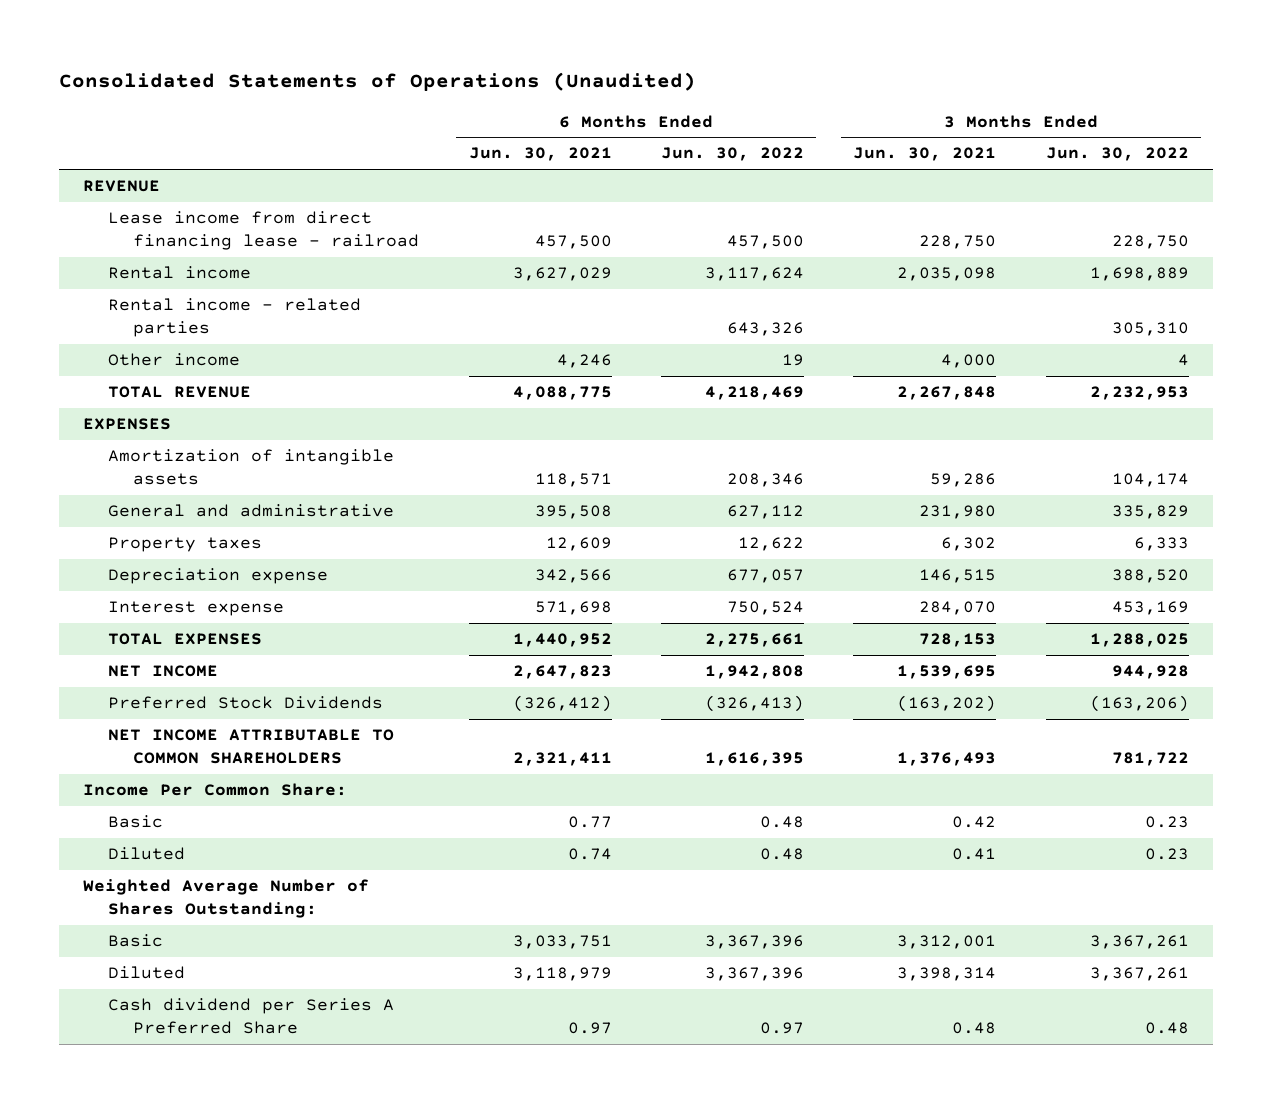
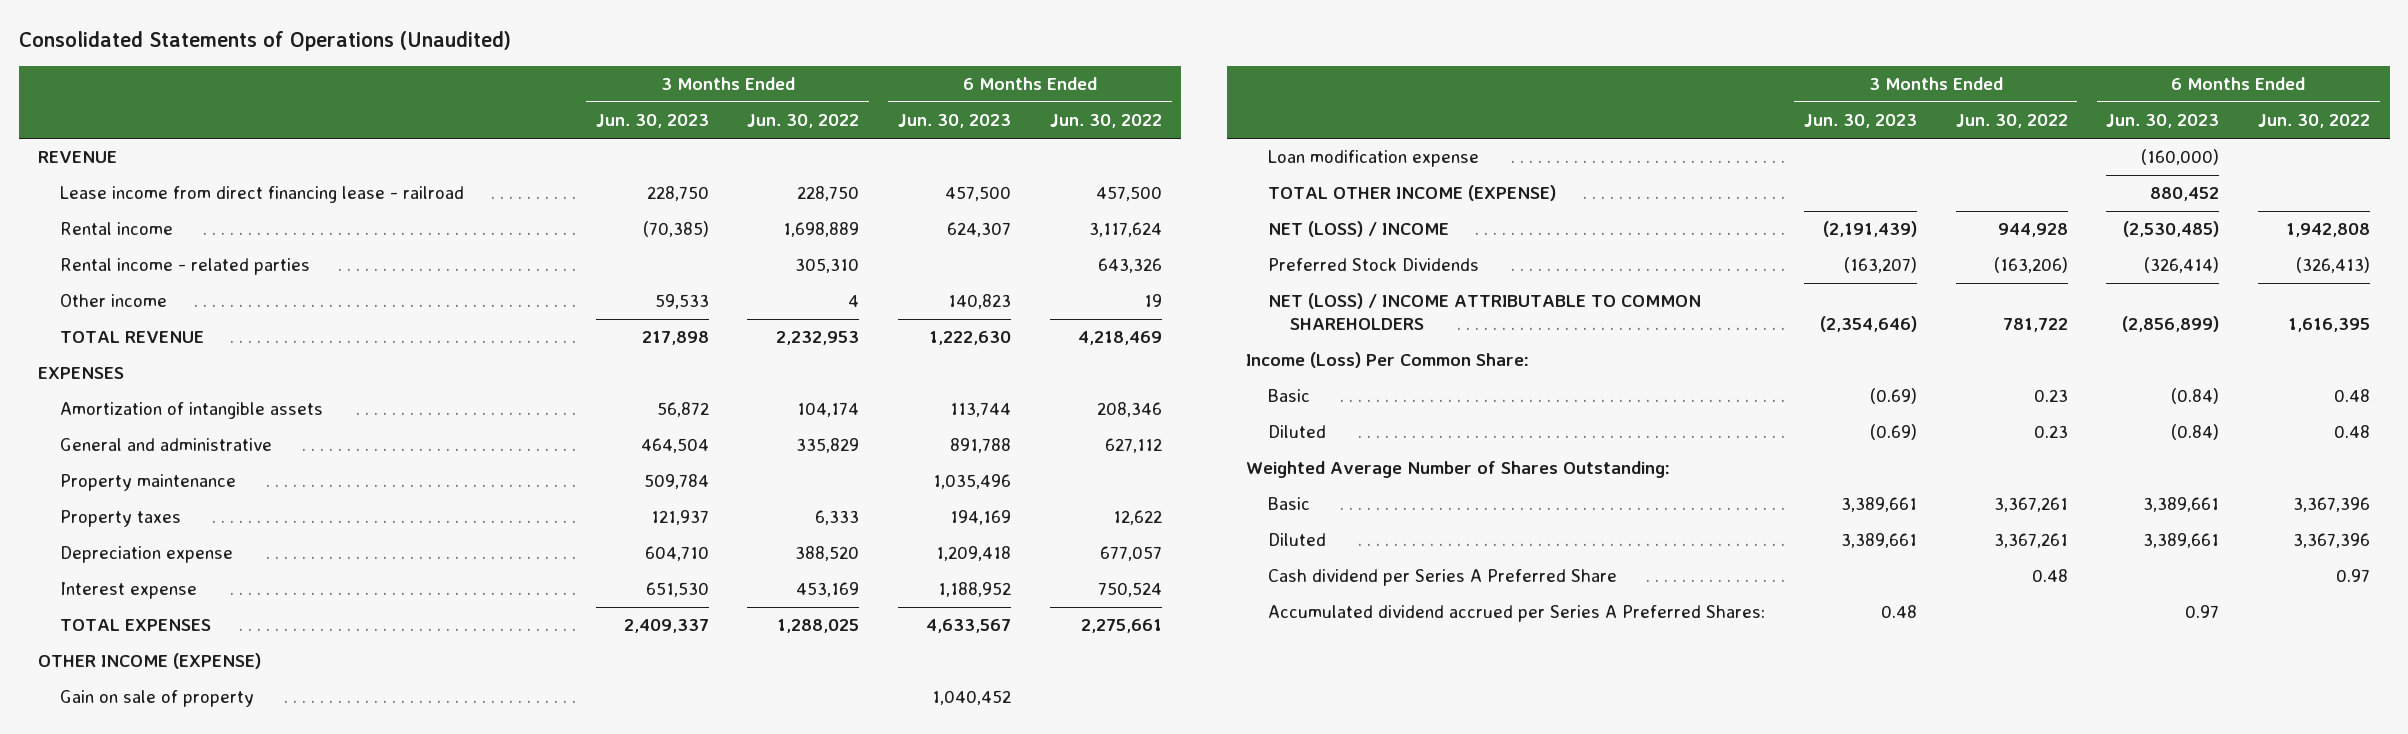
[468,147,612,162] Jun. 30, 2021 -> none
[853,147,997,162] Jun. 30, 2021 -> none
none -> [595,114,709,129] Jun. 30, 2023
none -> [898,114,1012,129] Jun. 30, 2023
none -> [59,474,236,492] Property maintenance
none -> [38,653,262,670] OTHER INCOME (EXPENSE)
none -> [59,690,254,708] Gain on sale of property
none -> [1268,150,1480,168] Loan modification expense
none -> [1268,185,1557,202] TOTAL OTHER INCOME (EXPENSE)
[108,665,219,678] NET INCOME -> [1268,221,1450,238] NET (LOSS) / INCOME
[108,729,395,765] NET INCOME ATTRIBUTABLE TO COMMON SHAREHOLDERS -> [1268,293,1702,330] NET (LOSS) / INCOME ATTRIBUTABLE TO COMMON SHAREHOLDERS
[83,783,348,797] Income Per Common Share: -> [1246,352,1530,369] Income (Loss) Per Common Share:
none -> [1268,605,1766,623] Accumulated dividend accrued per Series A Preferred Shares:

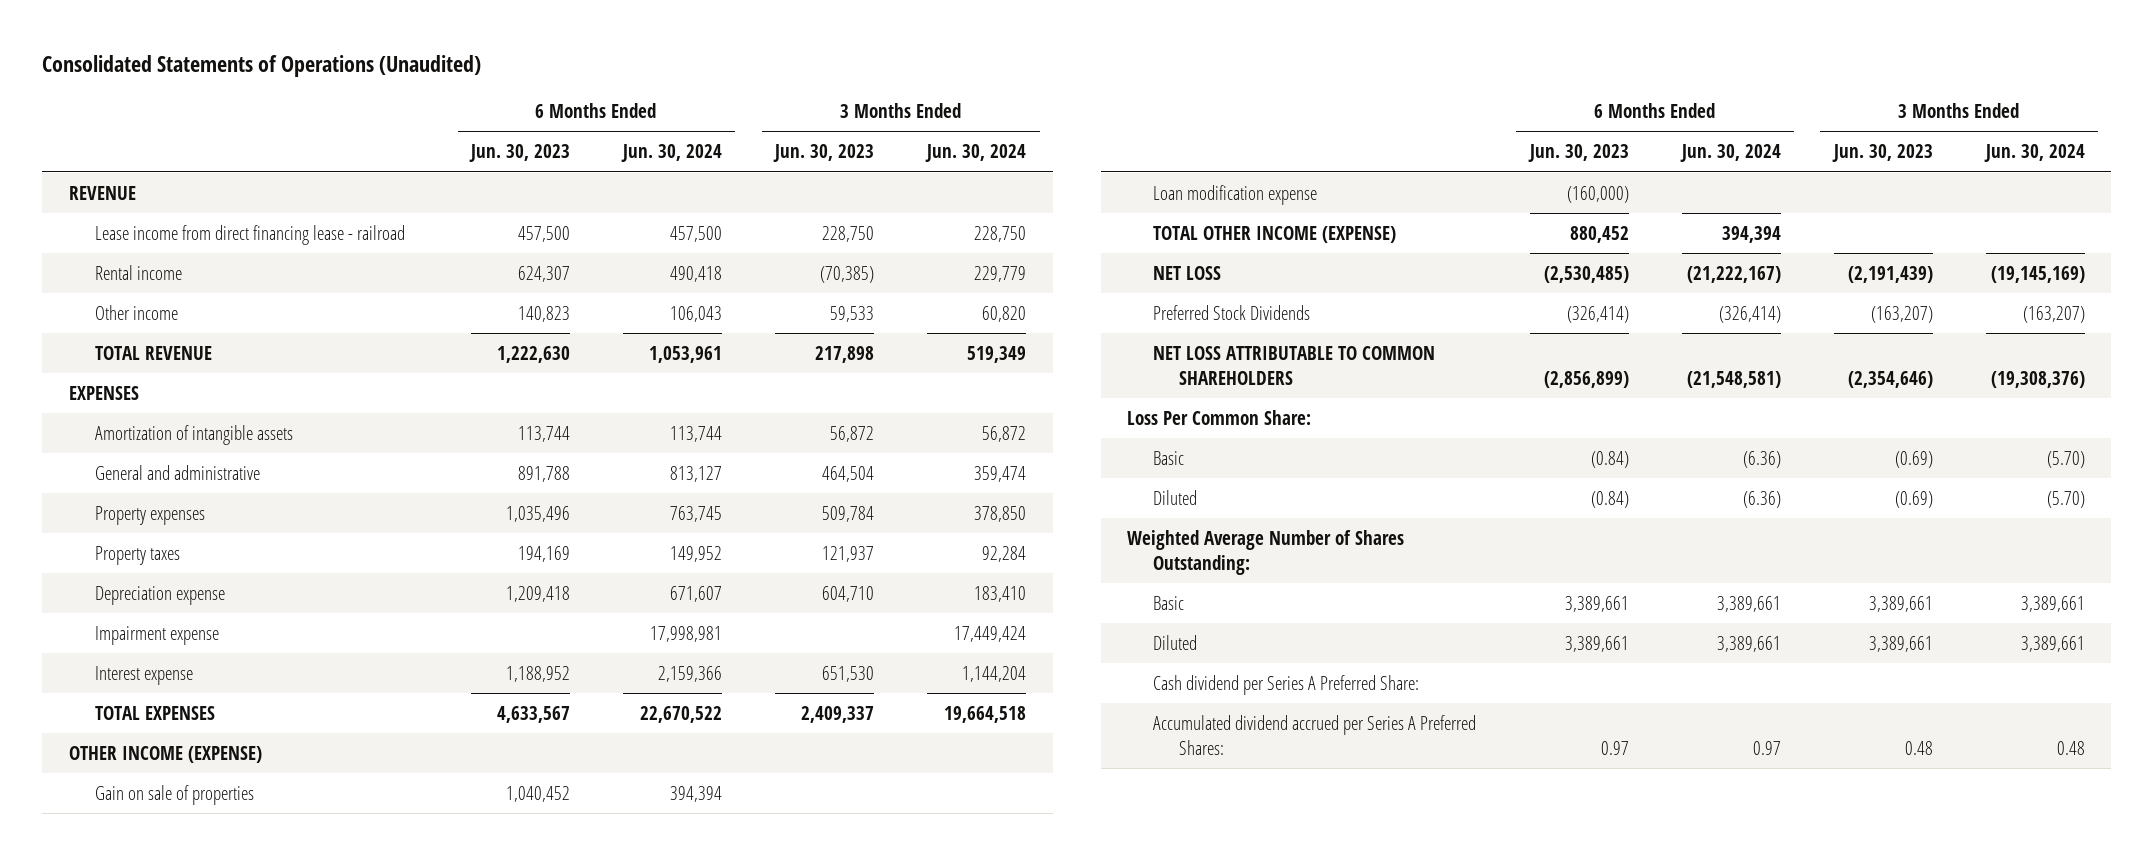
[747,114,860,129] Jun. 30, 2022 -> none
[1049,114,1162,129] Jun. 30, 2022 -> none
none -> [621,144,723,163] Jun. 30, 2024
none -> [925,144,1027,163] Jun. 30, 2024
[59,258,310,276] Rental income - related parties -> none
[59,474,236,492] Property maintenance -> [94,505,205,525] Property expenses
none -> [94,625,219,645] Impairment expense
[59,690,254,708] Gain on sale of property -> [94,784,254,805] Gain on sale of properties
[1268,221,1450,238] NET (LOSS) / INCOME -> [1153,265,1222,280] NET LOSS
[1268,293,1702,330] NET (LOSS) / INCOME ATTRIBUTABLE TO COMMON SHAREHOLDERS -> [1153,345,1436,385] NET LOSS ATTRIBUTABLE TO COMMON SHAREHOLDERS
[1246,352,1530,369] Income (Loss) Per Common Share: -> [1127,409,1312,425] Loss Per Common Share:
[1268,569,1618,587] Cash dividend per Series A Preferred Share -> [1153,674,1420,695] Cash dividend per Series A Preferred Share:

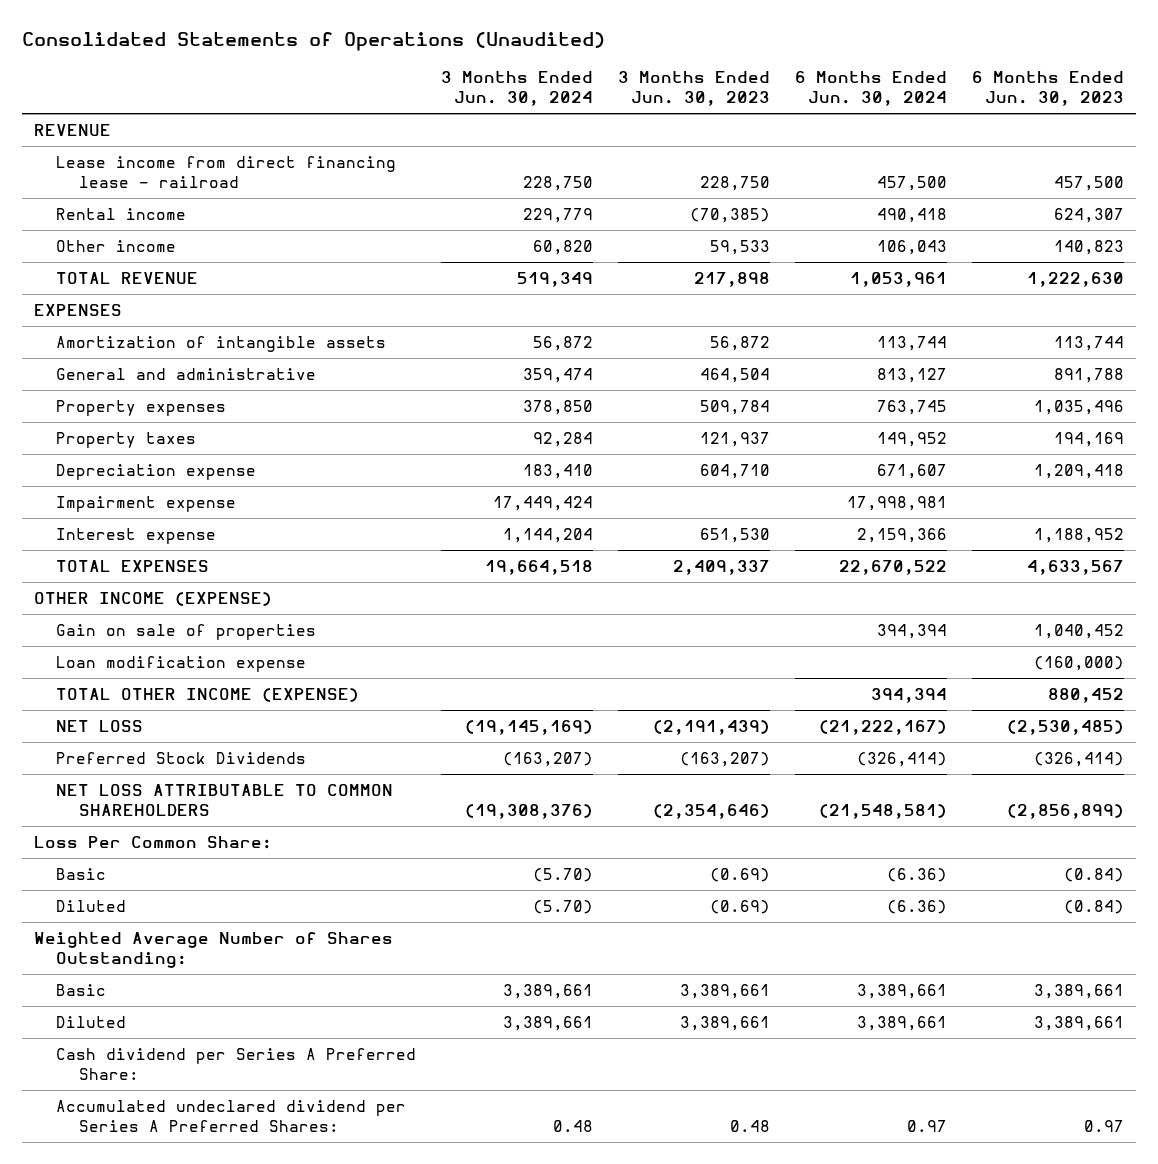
[1153,714,1477,755] Accumulated dividend accrued per Series A Preferred Shares: -> [56,1099,407,1132] Accumulated undeclared dividend per Series A Preferred Shares:

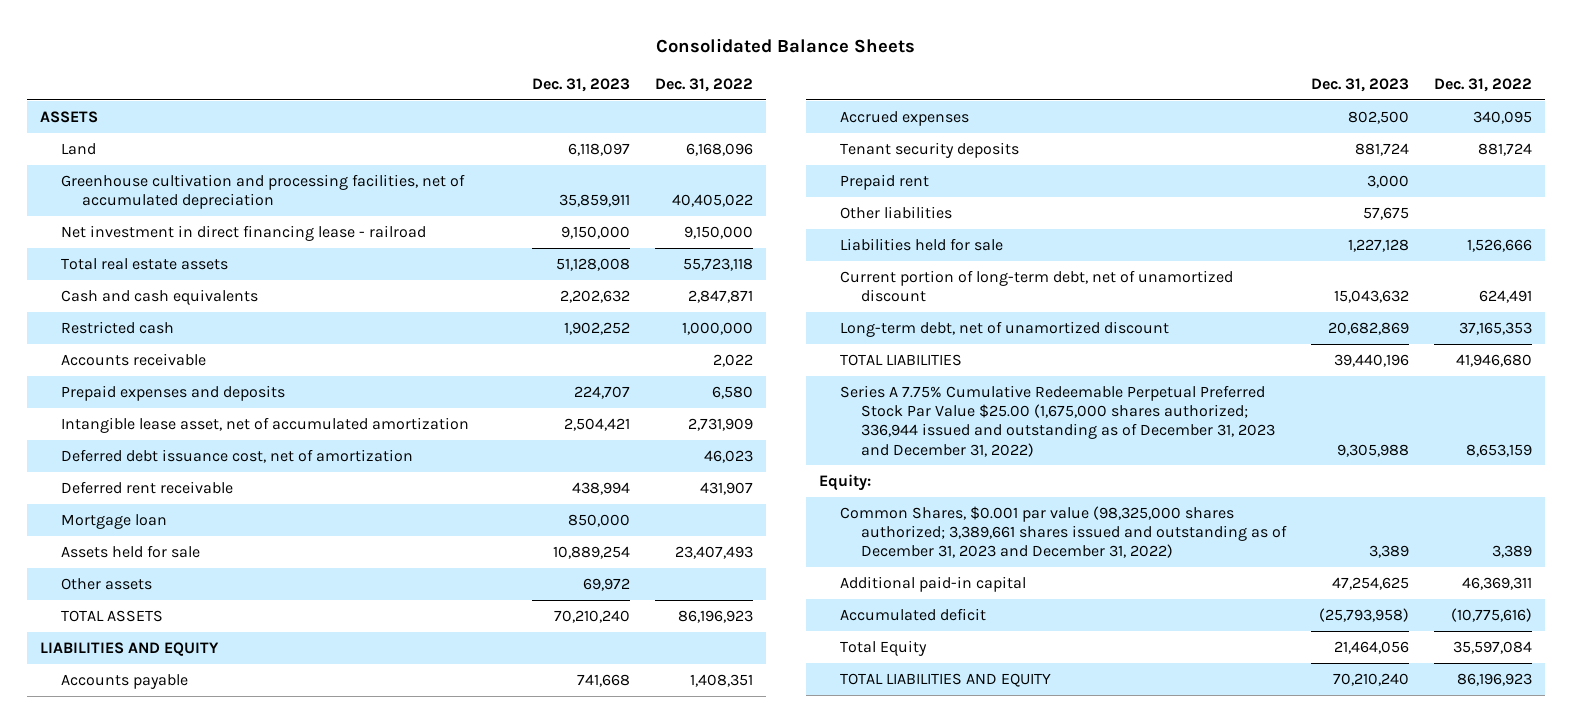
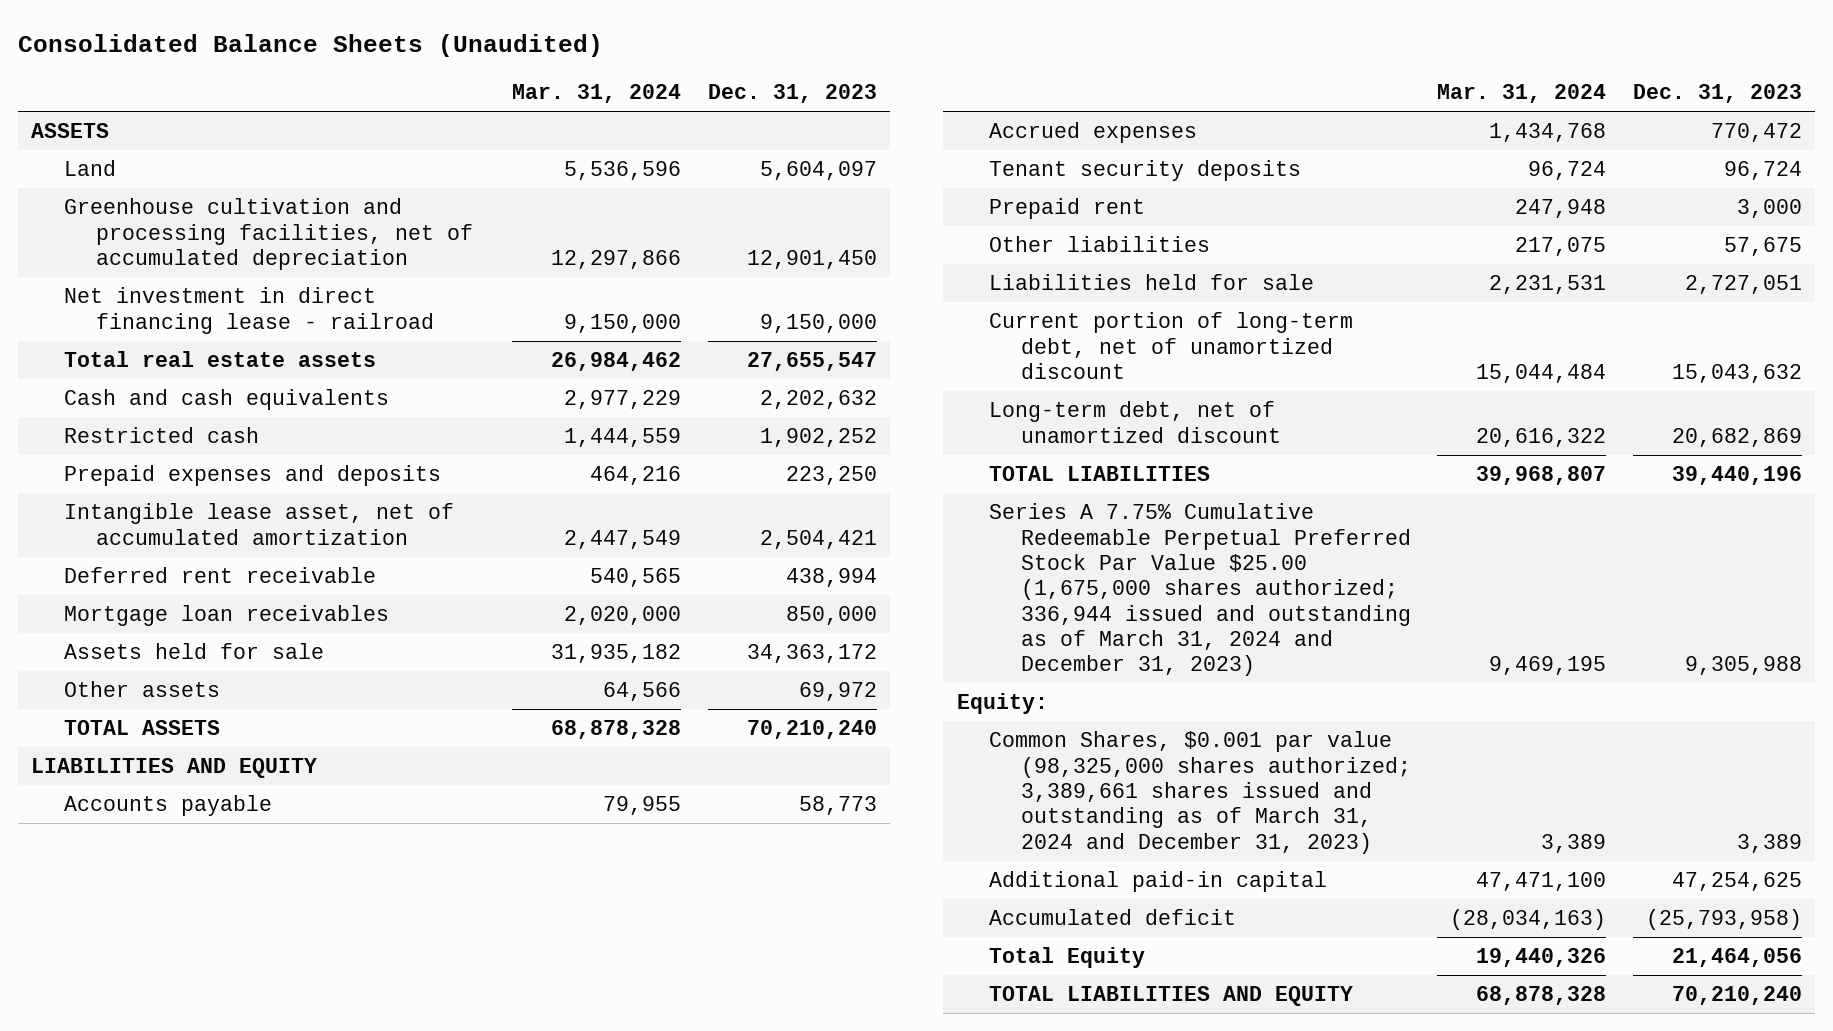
[656,38,916,54] Consolidated Balance Sheets -> [18,33,604,57] Consolidated Balance Sheets (Unaudited)
[655,77,754,92] Dec. 31, 2022 -> none
none -> [512,84,682,104] Mar. 31, 2024
[568,142,631,156] 6,118,097 -> [759,161,877,181] 5,604,097
[559,194,631,208] 35,859,911 -> [746,249,877,269] 12,901,450
[556,257,631,271] 51,128,008 -> [746,352,877,372] 27,655,547
[60,352,206,366] Accounts receivable -> none
[574,385,631,399] 224,707 -> [785,466,877,486] 223,250
[60,448,413,463] Deferred debt issuance cost, net of amortization -> none
[60,513,167,529] Mortgage loan -> [63,605,389,627] Mortgage loan receivables
[553,545,631,559] 10,889,254 -> [746,644,877,664] 34,363,172
[577,673,631,687] 741,668 -> [798,796,877,816] 58,773
[1347,110,1409,124] 802,500 -> [1710,123,1802,143] 770,472
[1354,142,1409,156] 881,724 -> [1723,161,1802,181] 96,724
[1347,238,1409,252] 1,227,128 -> [1684,275,1802,295] 2,727,051
[839,384,1275,457] Series A 7.75% Cumulative Redeemable Perpetual Preferred Stock Par Value $25.00 (1,675,000 shares authorized; 336,944 issued and outstanding as of December 31, 2023 and December 31, 2022) -> [988,503,1411,677] Series A 7.75% Cumulative Redeemable Perpetual Preferred Stock Par Value $25.00 (1,675,000 shares authorized; 336,944 issued and outstanding as of March 31, 2024 and December 31, 2023)
[839,505,1287,559] Common Shares, $0.001 par value (98,325,000 shares authorized; 3,389,661 shares issued and outstanding as of December 31, 2023 and December 31, 2022) -> [988,731,1411,854] Common Shares, $0.001 par value (98,325,000 shares authorized; 3,389,661 shares issued and outstanding as of March 31, 2024 and December 31, 2023)

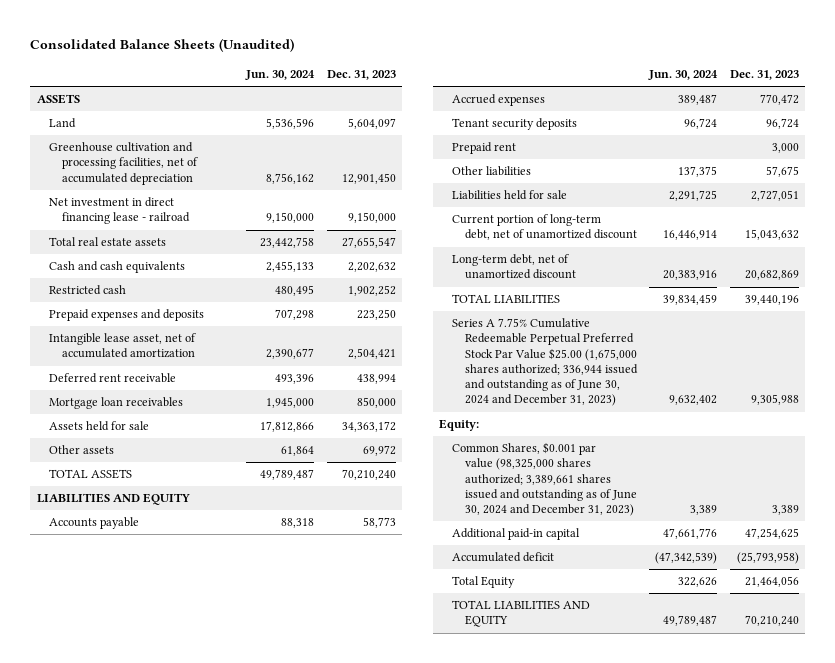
[512,84,682,104] Mar. 31, 2024 -> none
none -> [245,70,316,81] Jun. 30, 2024
[988,503,1411,677] Series A 7.75% Cumulative Redeemable Perpetual Preferred Stock Par Value $25.00 (1,675,000 shares authorized; 336,944 issued and outstanding as of March 31, 2024 and December 31, 2023) -> [452,318,638,407] Series A 7.75% Cumulative Redeemable Perpetual Preferred Stock Par Value $25.00 (1,675,000 shares authorized; 336,944 issued and outstanding as of June 30, 2024 and December 31, 2023)
[988,731,1411,854] Common Shares, $0.001 par value (98,325,000 shares authorized; 3,389,661 shares issued and outstanding as of March 31, 2024 and December 31, 2023) -> [452,442,637,517] Common Shares, $0.001 par value (98,325,000 shares authorized; 3,389,661 shares issued and outstanding as of June 30, 2024 and December 31, 2023)

